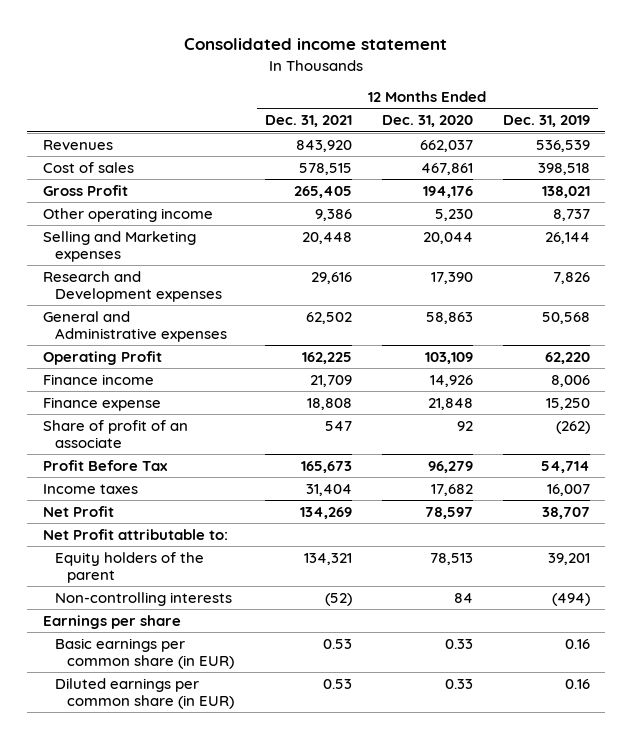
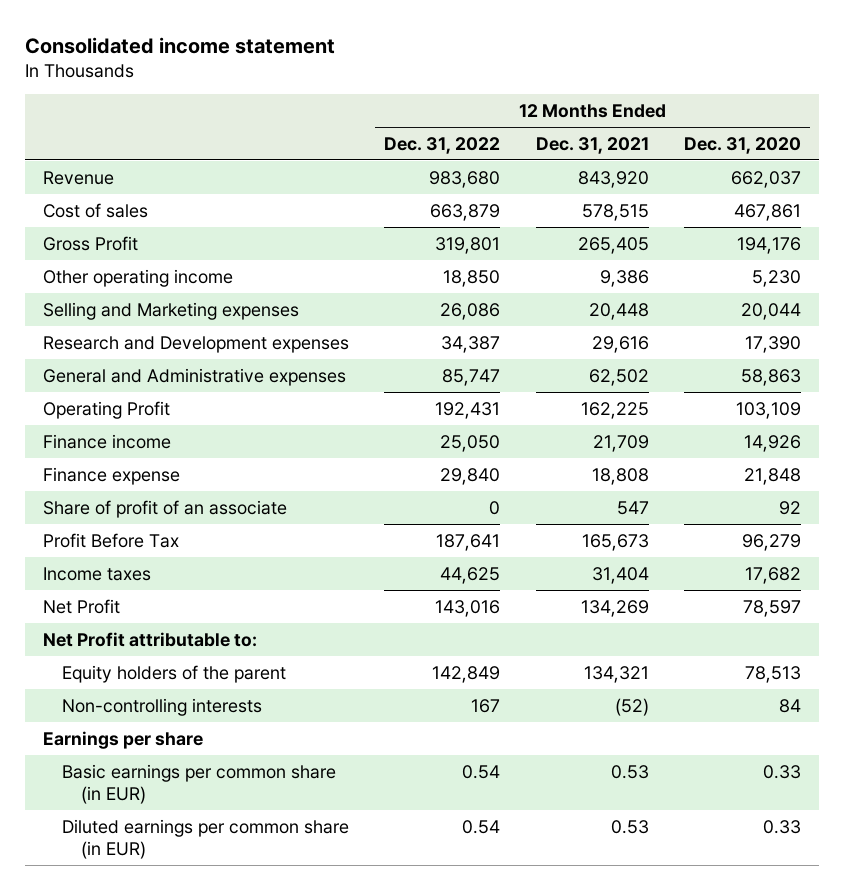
[503,115,591,128] Dec. 31, 2019 -> none
none -> [384,136,501,154] Dec. 31, 2022
[42,139,113,150] Revenues -> [42,170,114,185] Revenue

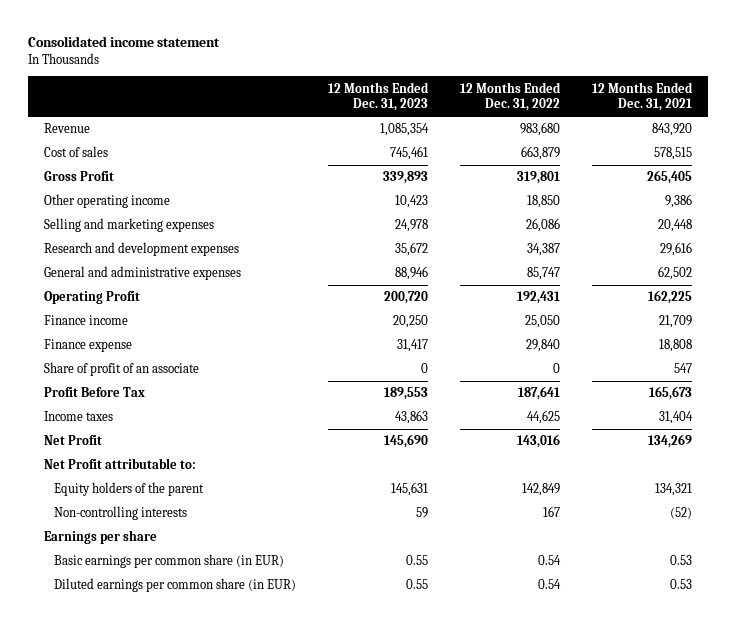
[683,136,801,154] Dec. 31, 2020 -> none
none -> [327,81,429,112] 12 Months Ended Dec. 31, 2023
[42,301,299,320] Selling and Marketing expenses -> [44,218,215,233] Selling and marketing expenses
[42,335,349,353] Research and Development expenses -> [44,242,240,257] Research and development expenses
[42,367,346,386] General and Administrative expenses -> [44,266,242,281] General and administrative expenses

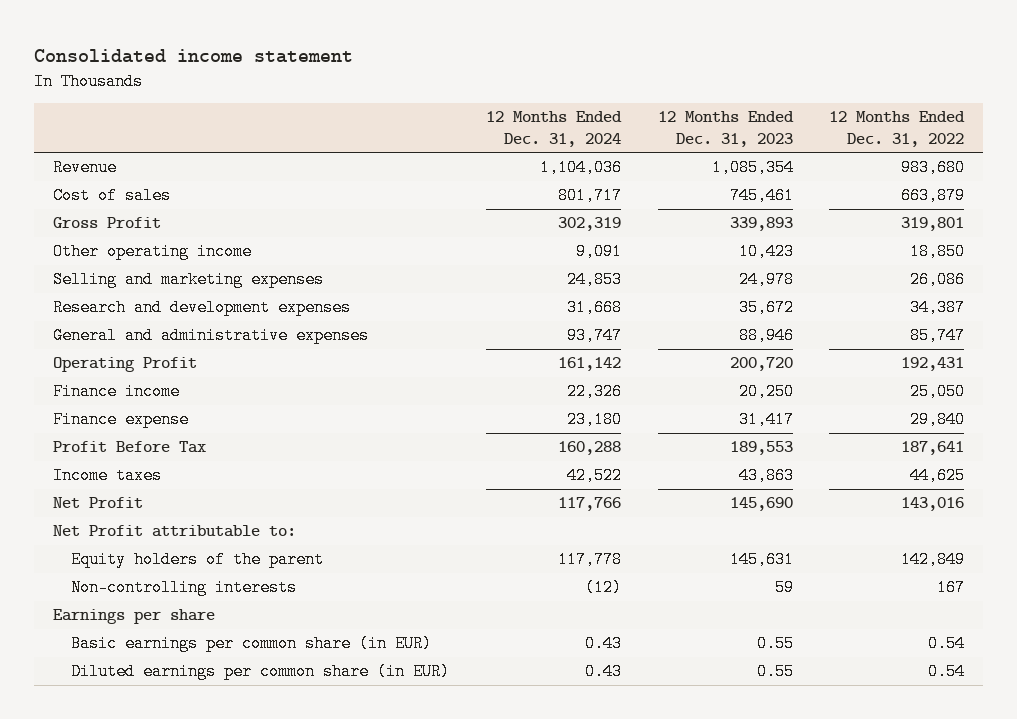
[591,81,693,112] 12 Months Ended Dec. 31, 2021 -> none
none -> [485,111,622,148] 12 Months Ended Dec. 31, 2024
[44,362,200,377] Share of profit of an associate -> none

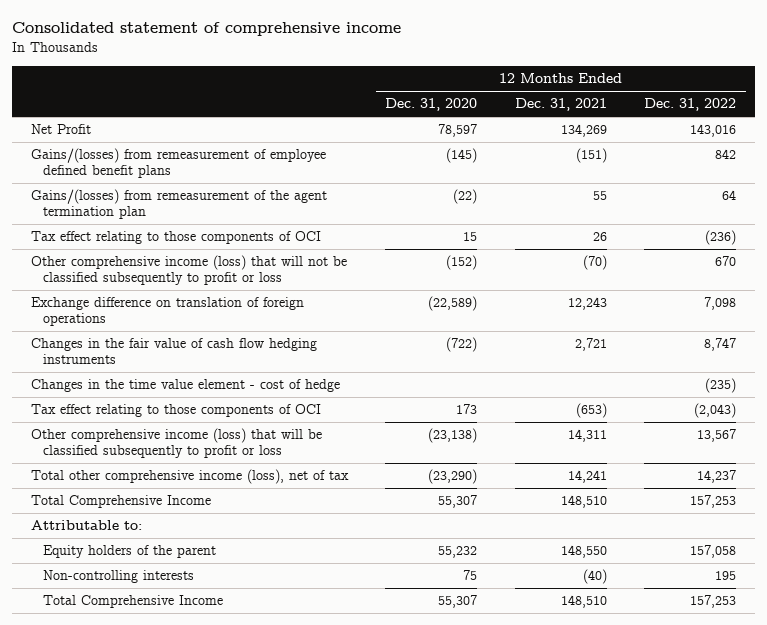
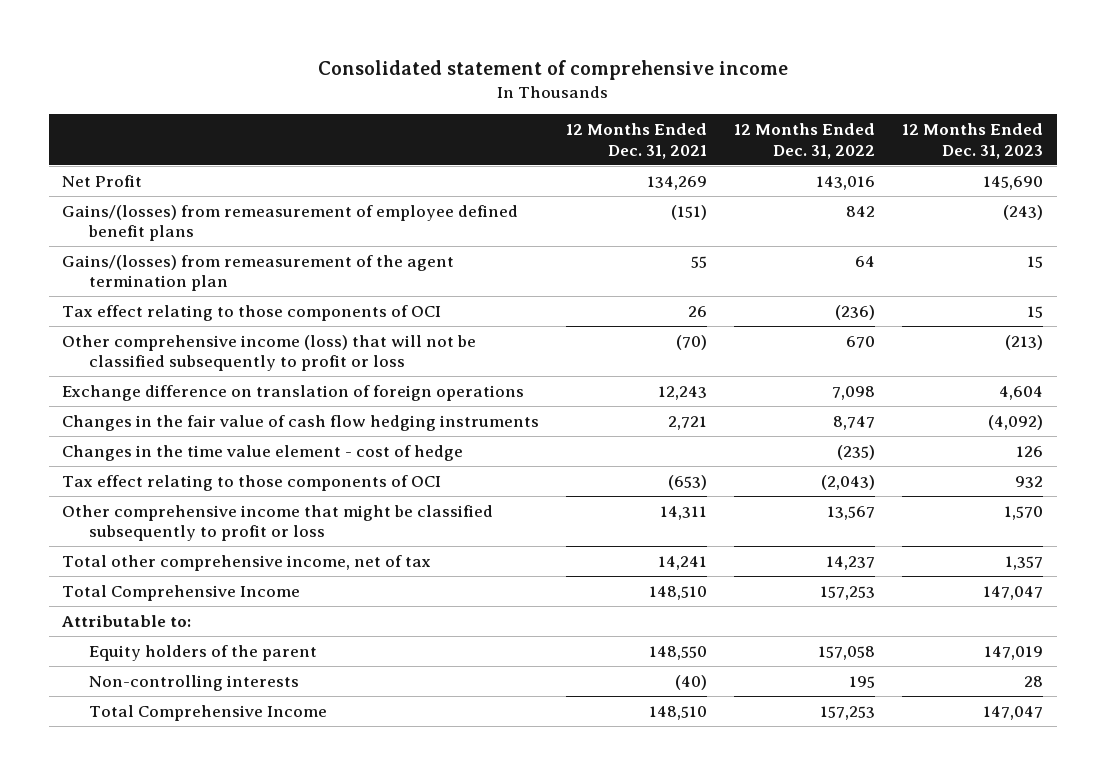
[385,98,478,112] Dec. 31, 2020 -> none
none -> [902,123,1044,159] 12 Months Ended Dec. 31, 2023
[30,428,322,459] Other comprehensive income (loss) that will be classified subsequently to profit or loss -> [62,504,494,542] Other comprehensive income that might be classified subsequently to profit or loss
[30,469,349,485] Total other comprehensive income (loss), net of tax -> [62,554,432,571] Total other comprehensive income, net of tax

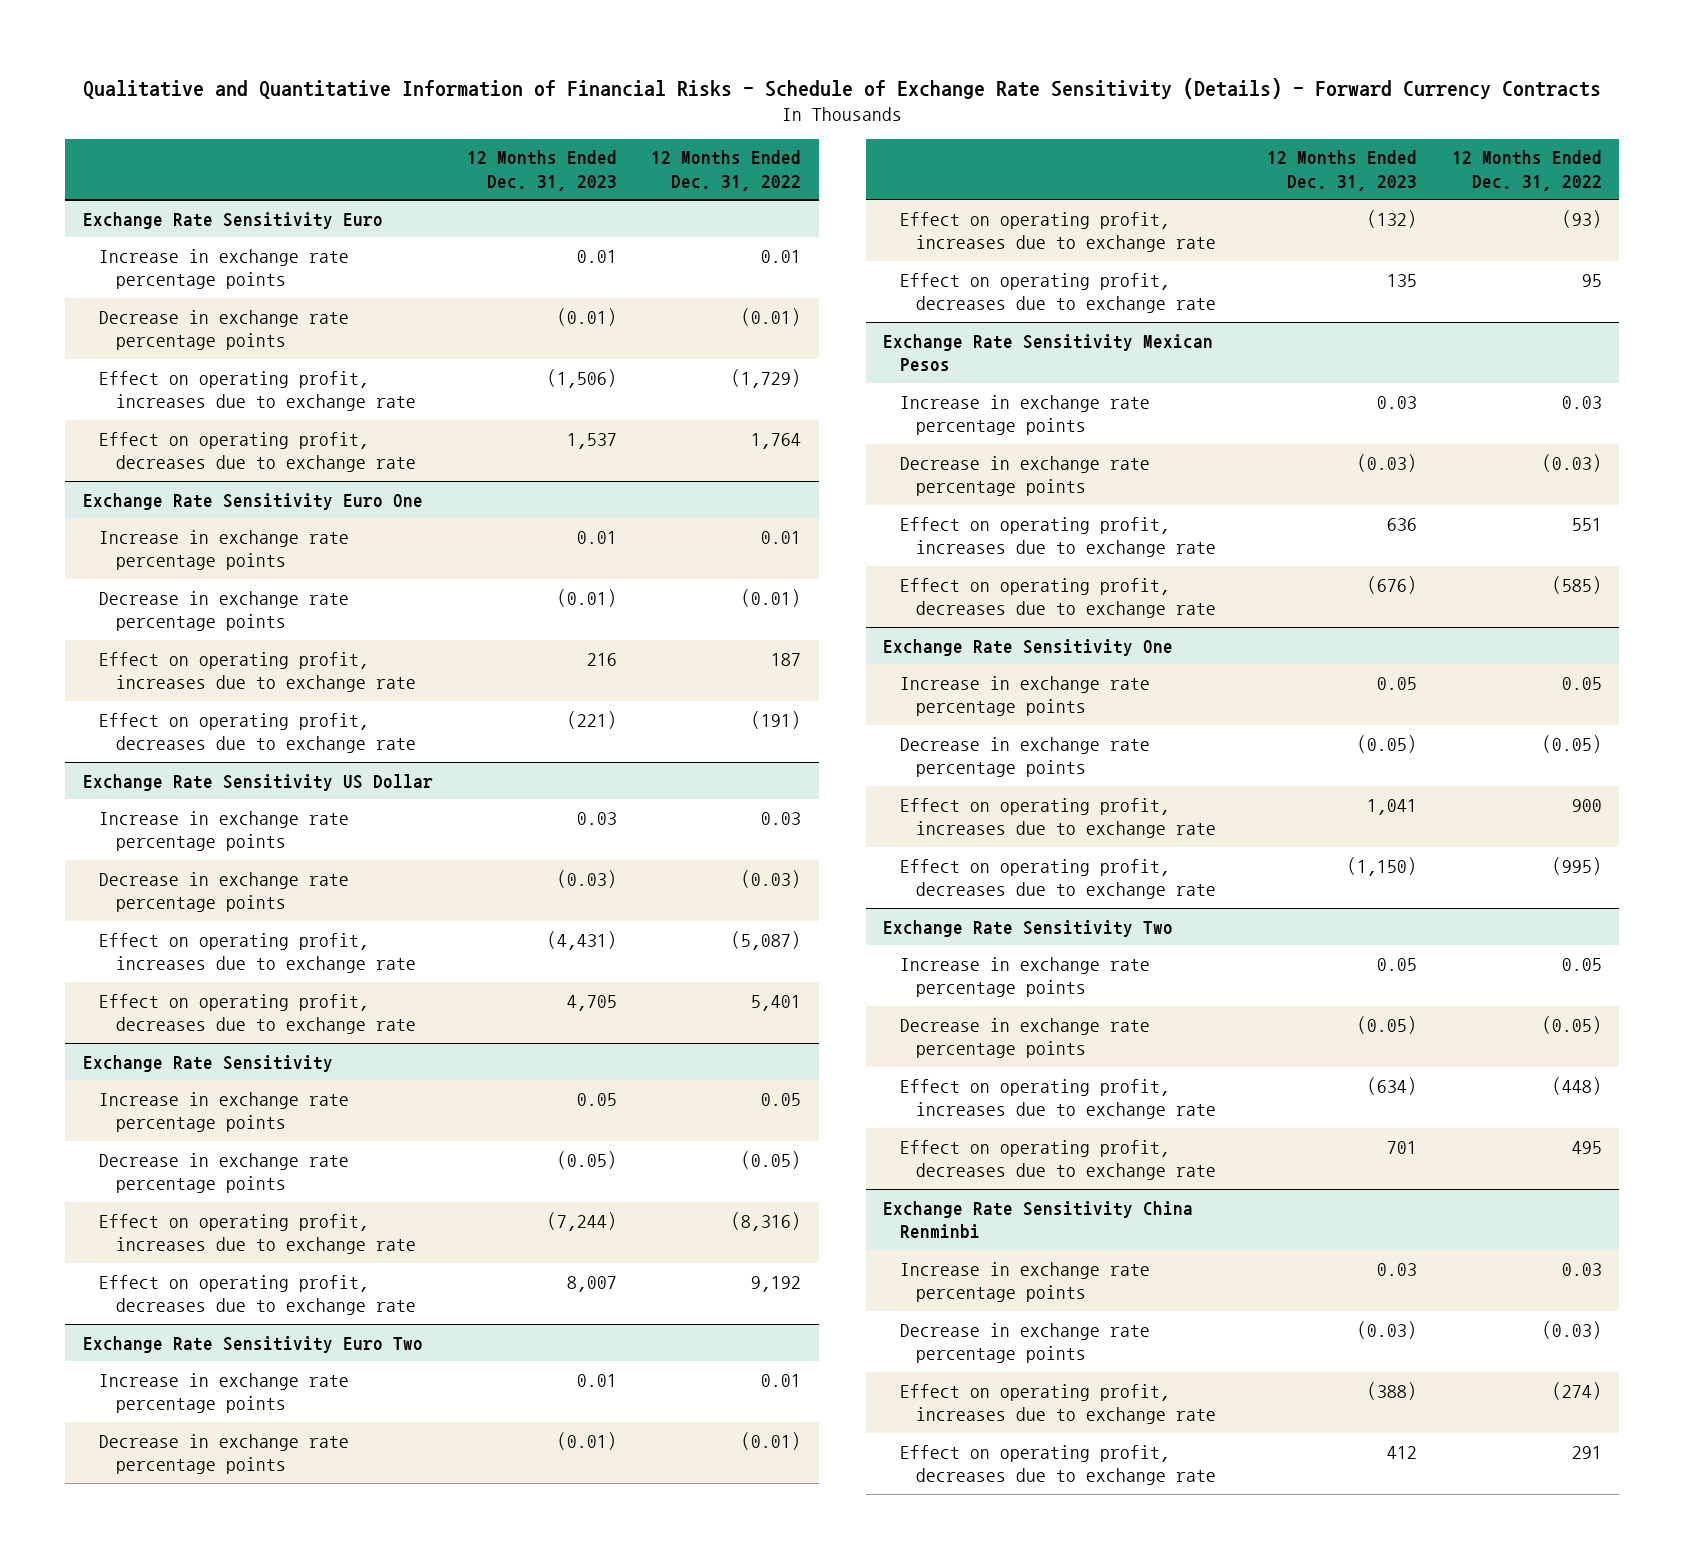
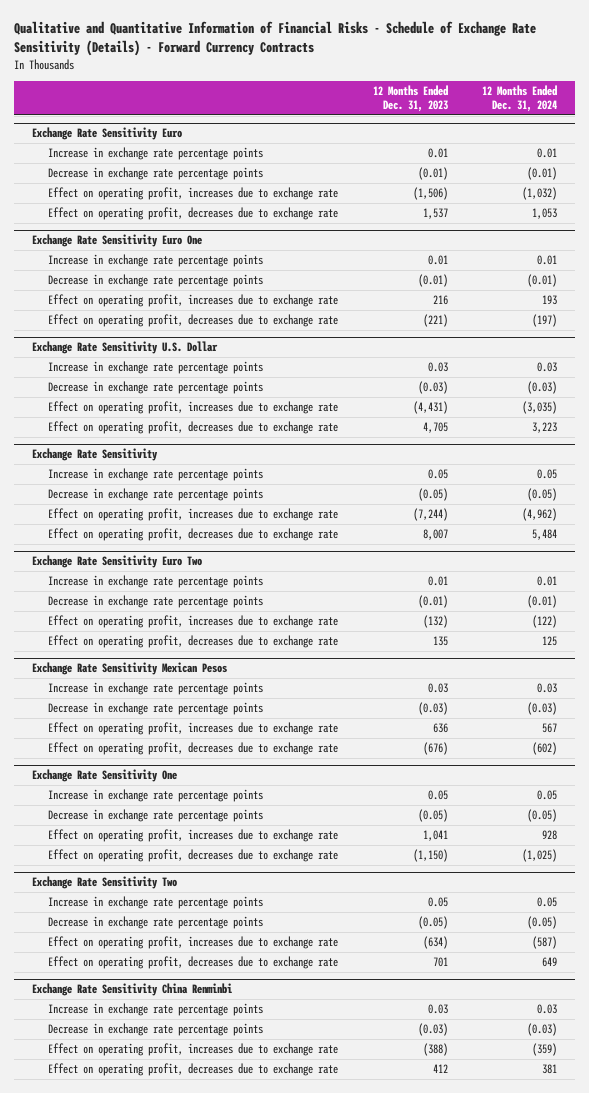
[651,150,802,191] 12 Months Ended Dec. 31, 2022 -> none
none -> [482,84,558,113] 12 Months Ended Dec. 31, 2024
[82,773,433,791] Exchange Rate Sensitivity US Dollar -> [31,341,218,355] Exchange Rate Sensitivity U.S. Dollar

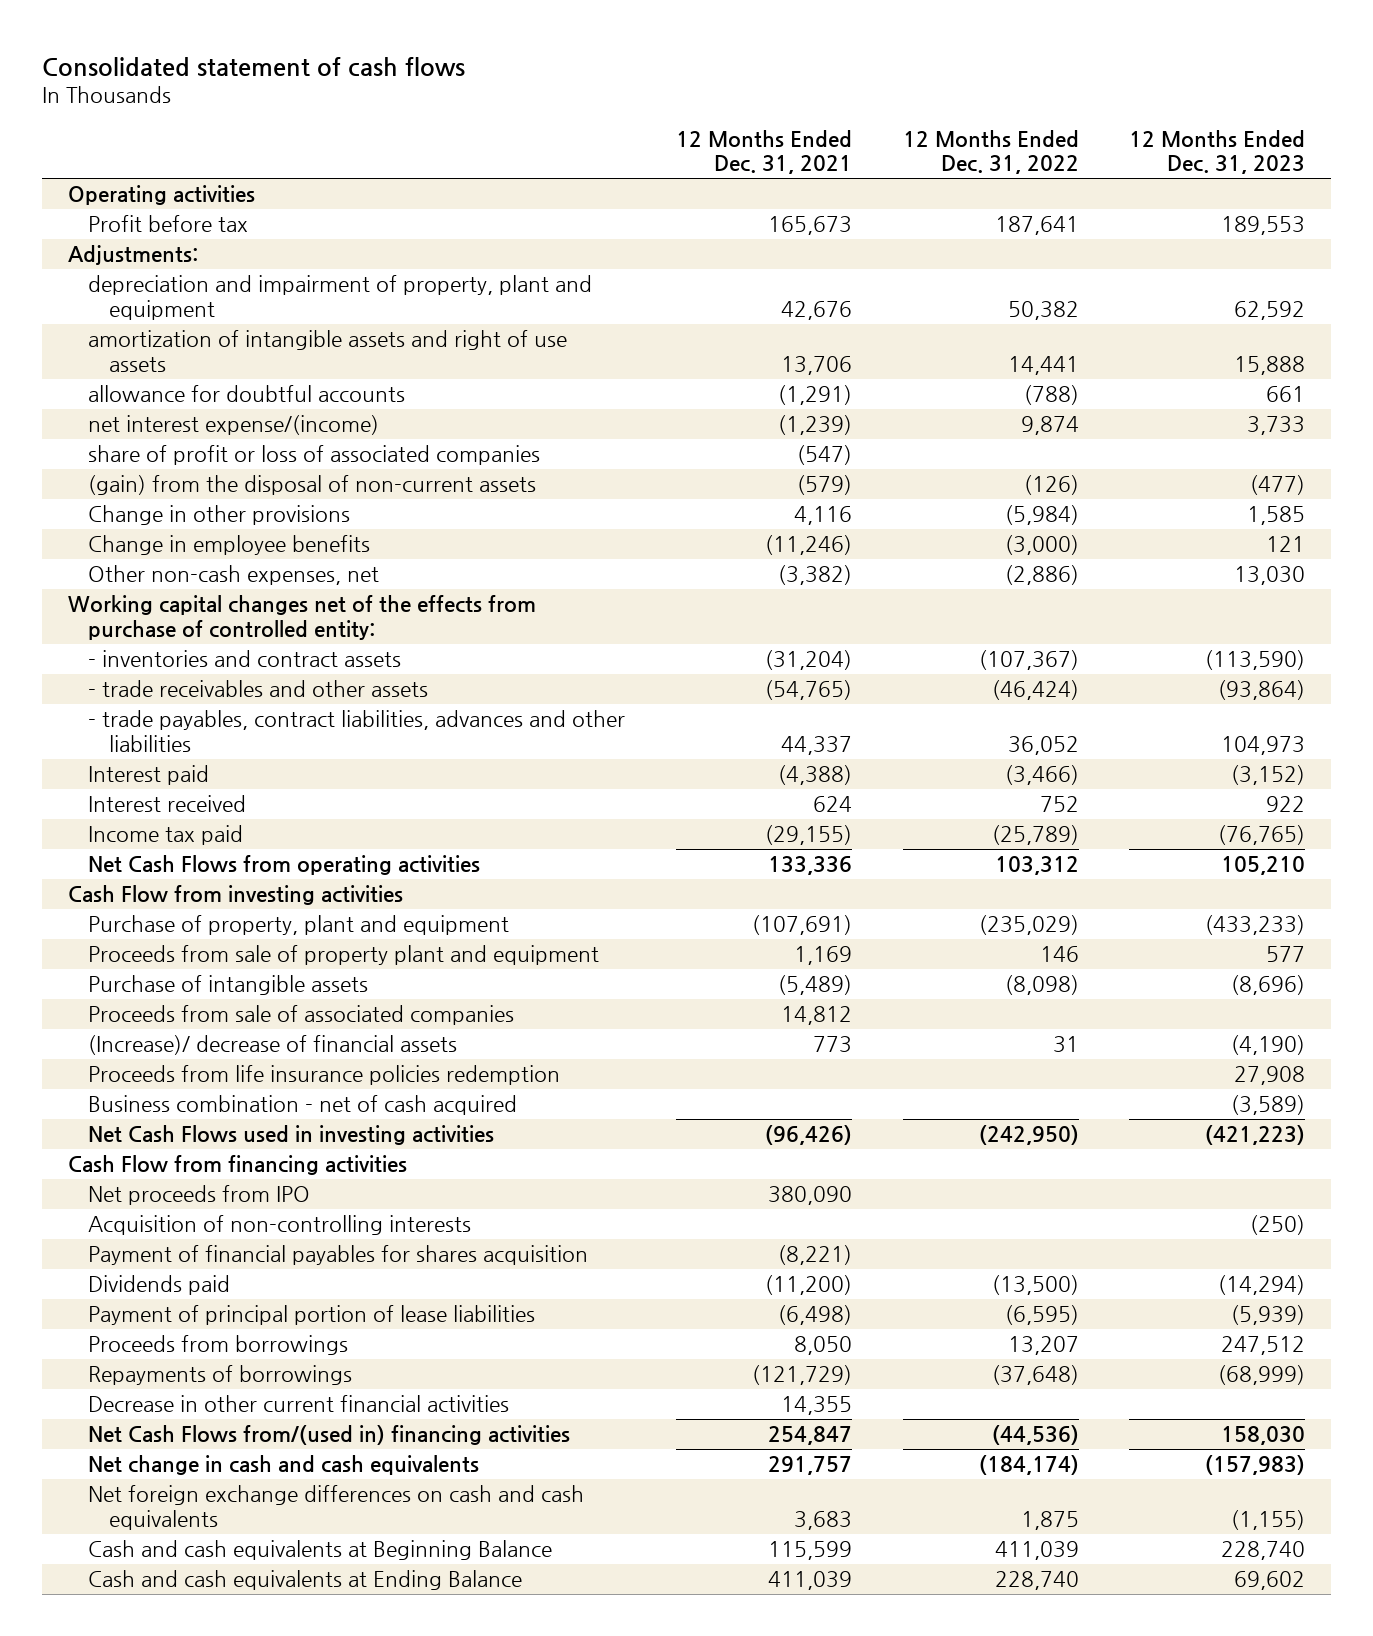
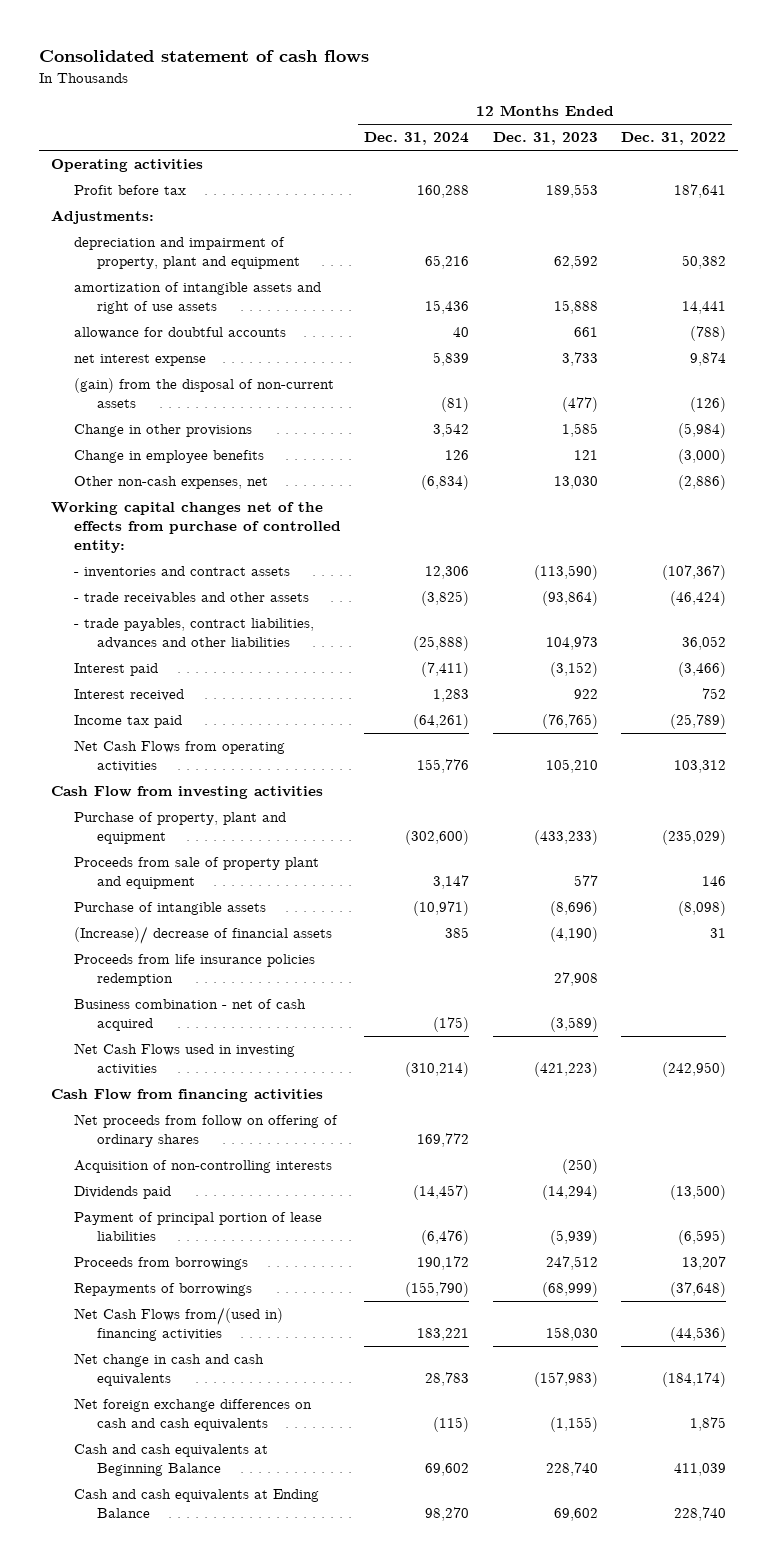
[676,129,853,175] 12 Months Ended Dec. 31, 2021 -> none
none -> [364,132,470,146] Dec. 31, 2024
[88,445,541,466] share of profit or loss of associated companies -> none
[88,415,380,436] net interest expense/(income) -> [73,354,206,367] net interest expense
[88,1005,515,1026] Proceeds from sale of associated companies -> none
[88,1185,311,1206] Net proceeds from IPO -> [73,1114,338,1148] Net proceeds from follow on offering of ordinary shares
[88,1245,589,1266] Payment of financial payables for shares acquisition -> none
[88,1395,510,1413] Decrease in other current financial activities -> none

